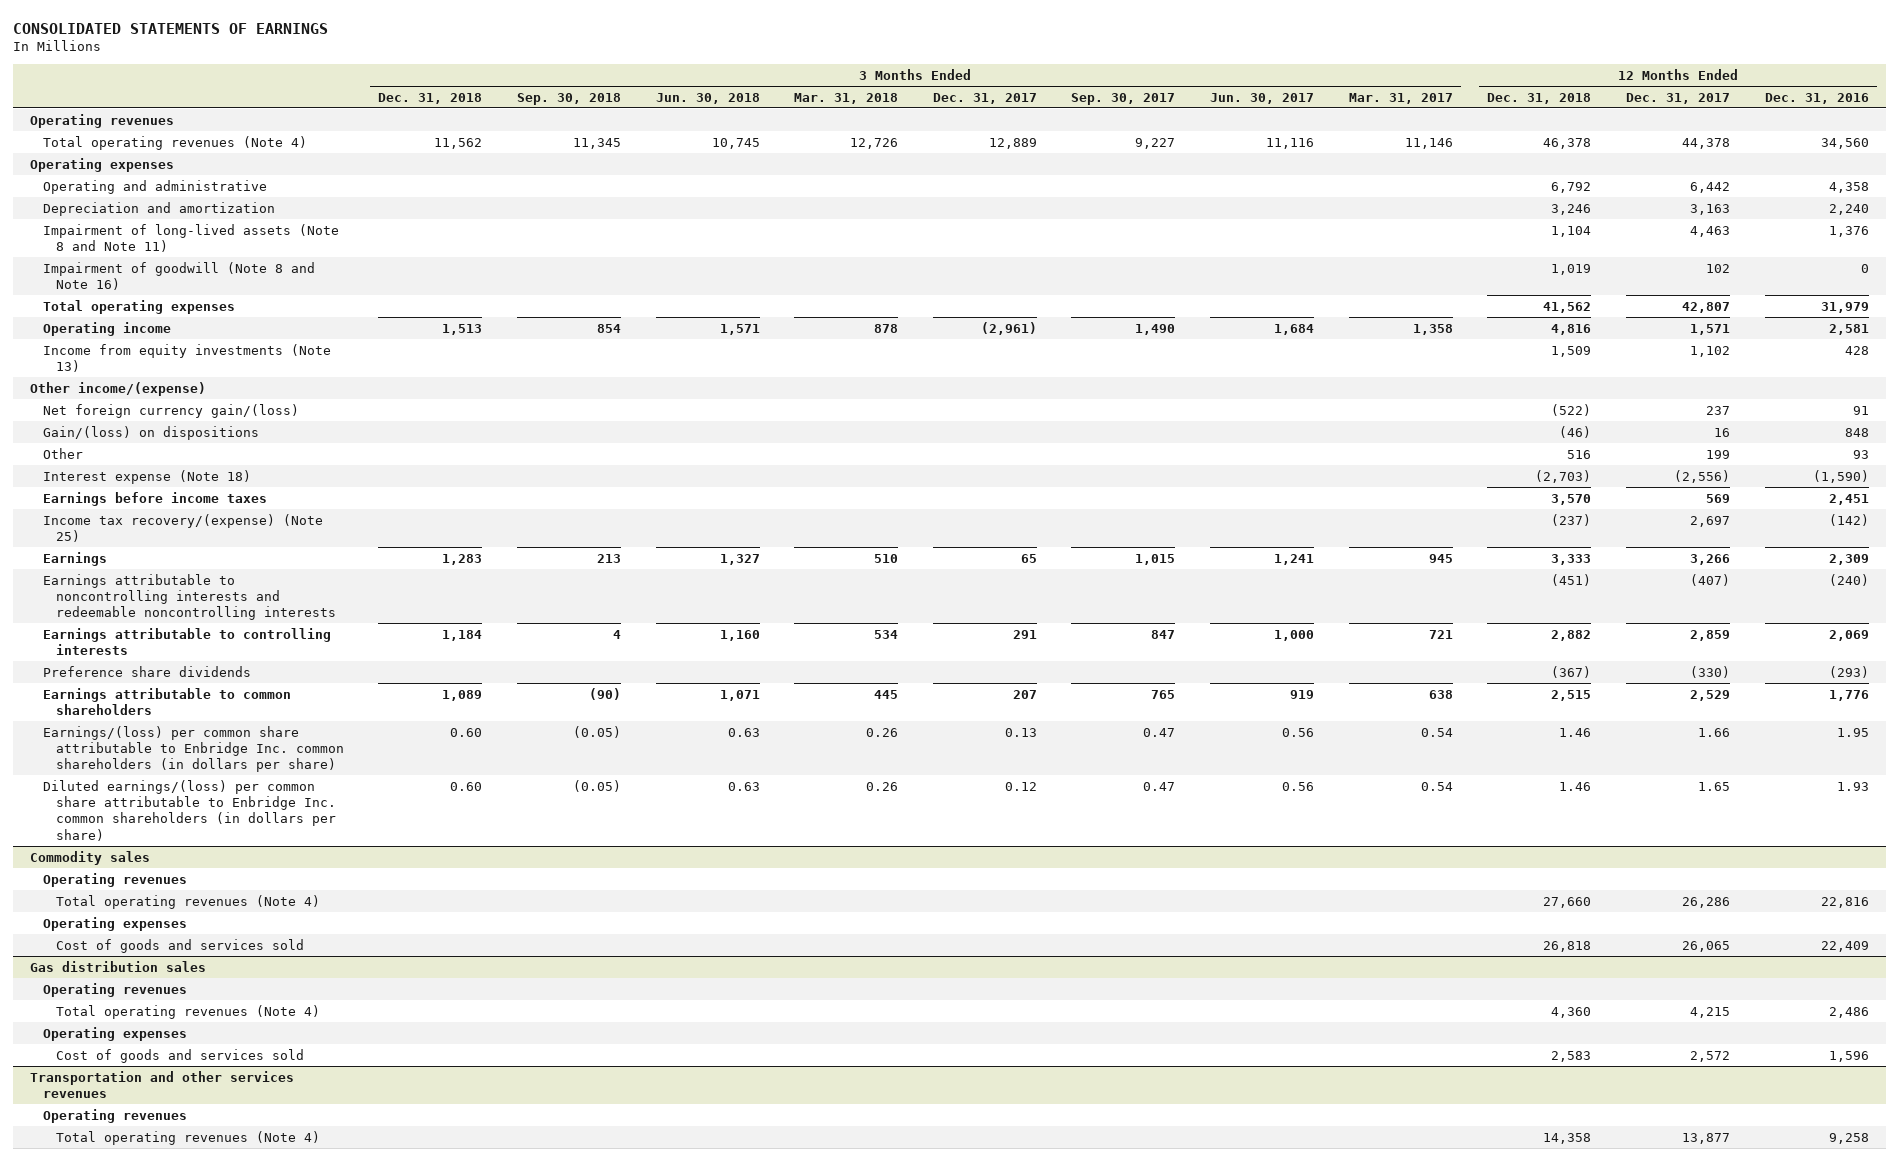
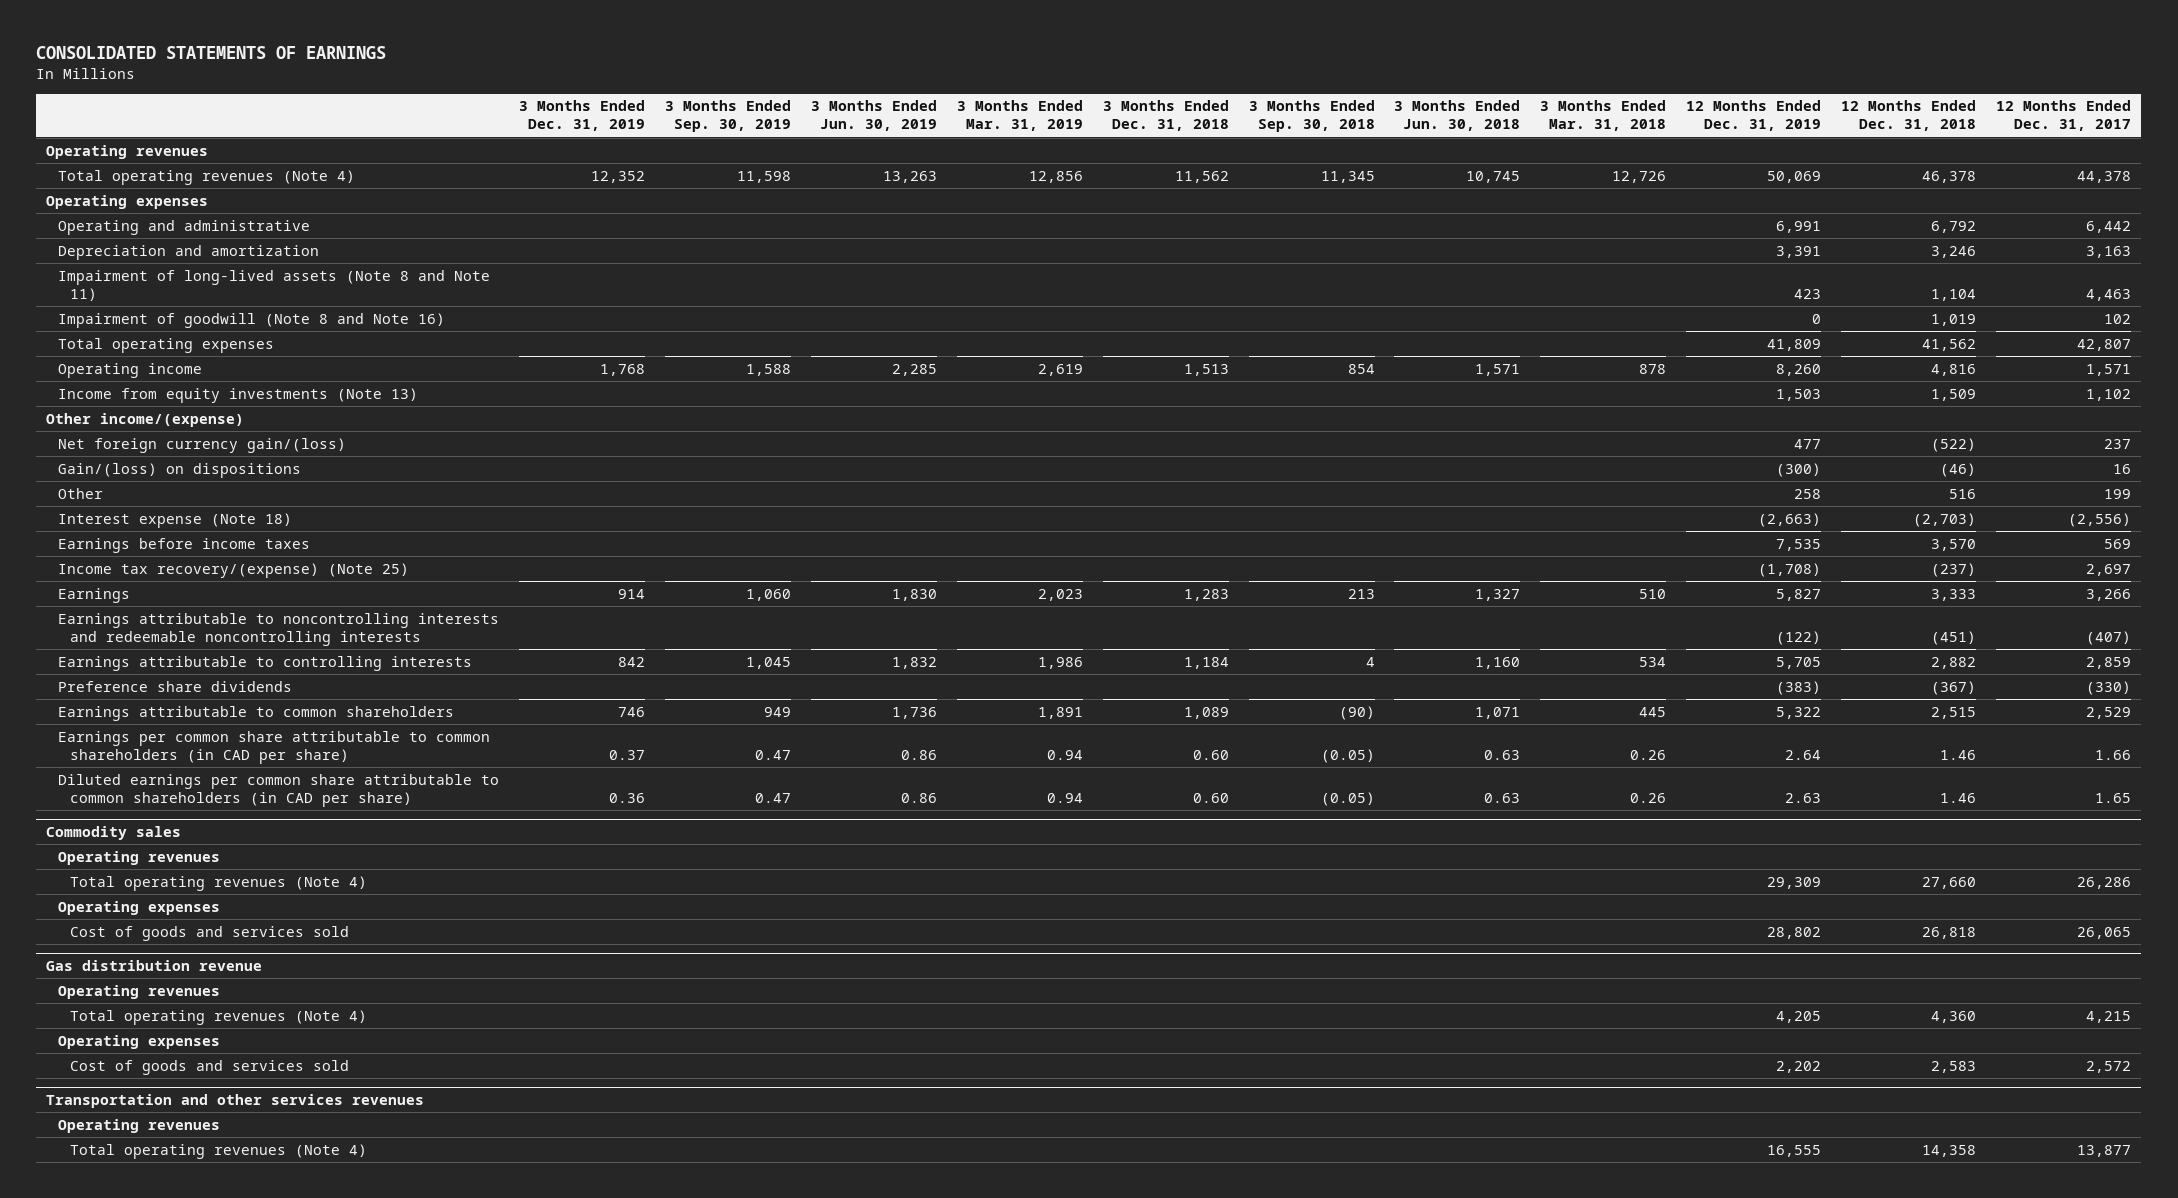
[932,92,1037,104] Dec. 31, 2017 -> none
[1071,92,1176,105] Sep. 30, 2017 -> none
[1210,92,1315,104] Jun. 30, 2017 -> none
[1348,92,1453,104] Mar. 31, 2017 -> none
[1764,92,1869,104] Dec. 31, 2016 -> none
none -> [518,100,645,132] 3 Months Ended Dec. 31, 2019
none -> [664,100,791,133] 3 Months Ended Sep. 30, 2019
none -> [810,100,937,132] 3 Months Ended Jun. 30, 2019
none -> [956,100,1083,132] 3 Months Ended Mar. 31, 2019
none -> [1686,100,1822,132] 12 Months Ended Dec. 31, 2019
[43,725,344,773] Earnings/(loss) per common share attributable to Enbridge Inc. common shareholders (in dollars per share) -> [58,730,491,764] Earnings per common share attributable to common shareholders (in CAD per share)
[43,779,336,841] Diluted earnings/(loss) per common share attributable to Enbridge Inc. common shareholders (in dollars per share) -> [58,773,500,807] Diluted earnings per common share attributable to common shareholders (in CAD per share)
[30,960,207,972] Gas distribution sales -> [46,959,263,971] Gas distribution revenue

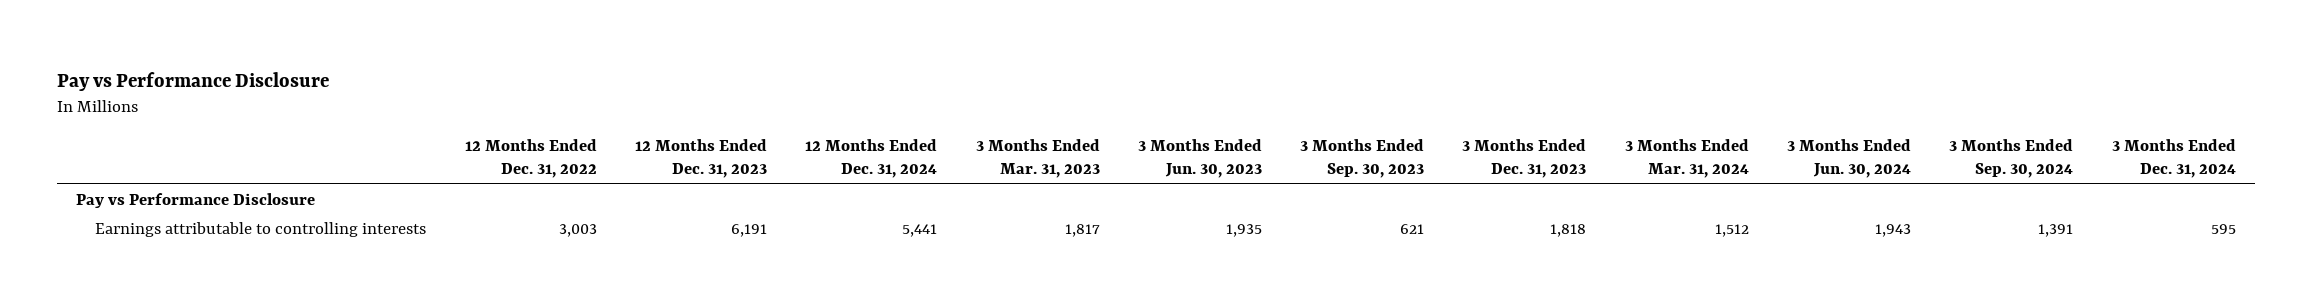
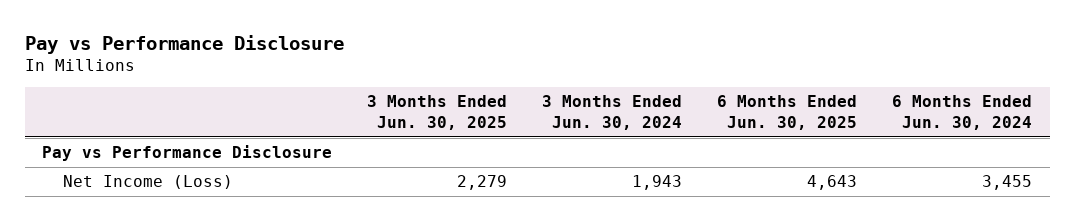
[464,139,597,179] 12 Months Ended Dec. 31, 2022 -> none
[634,139,767,179] 12 Months Ended Dec. 31, 2023 -> none
[805,139,938,179] 12 Months Ended Dec. 31, 2024 -> none
[975,139,1100,179] 3 Months Ended Mar. 31, 2023 -> none
[1137,139,1262,179] 3 Months Ended Jun. 30, 2023 -> none
[1300,139,1425,179] 3 Months Ended Sep. 30, 2023 -> none
[1462,139,1587,179] 3 Months Ended Dec. 31, 2023 -> none
[1624,139,1749,179] 3 Months Ended Mar. 31, 2024 -> none
[1949,139,2074,179] 3 Months Ended Sep. 30, 2024 -> none
[2111,139,2236,179] 3 Months Ended Dec. 31, 2024 -> none
none -> [367,95,508,131] 3 Months Ended Jun. 30, 2025
none -> [717,95,858,131] 6 Months Ended Jun. 30, 2025
none -> [892,95,1033,131] 6 Months Ended Jun. 30, 2024
[95,222,427,238] Earnings attributable to controlling interests -> [63,175,234,190] Net Income (Loss)

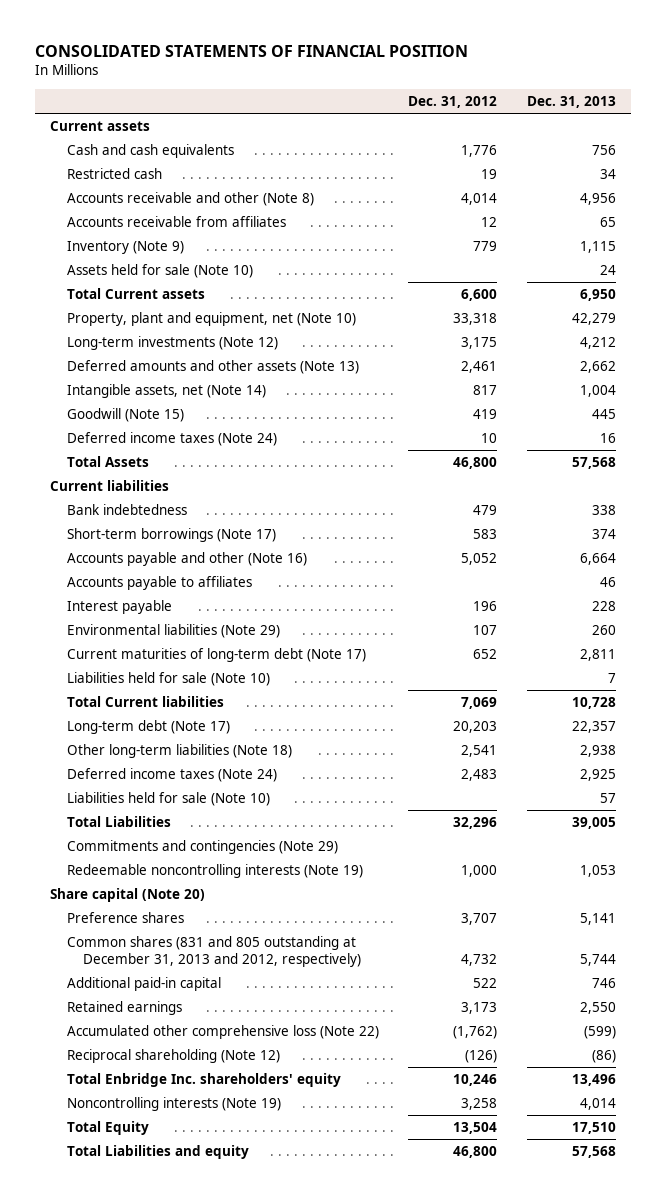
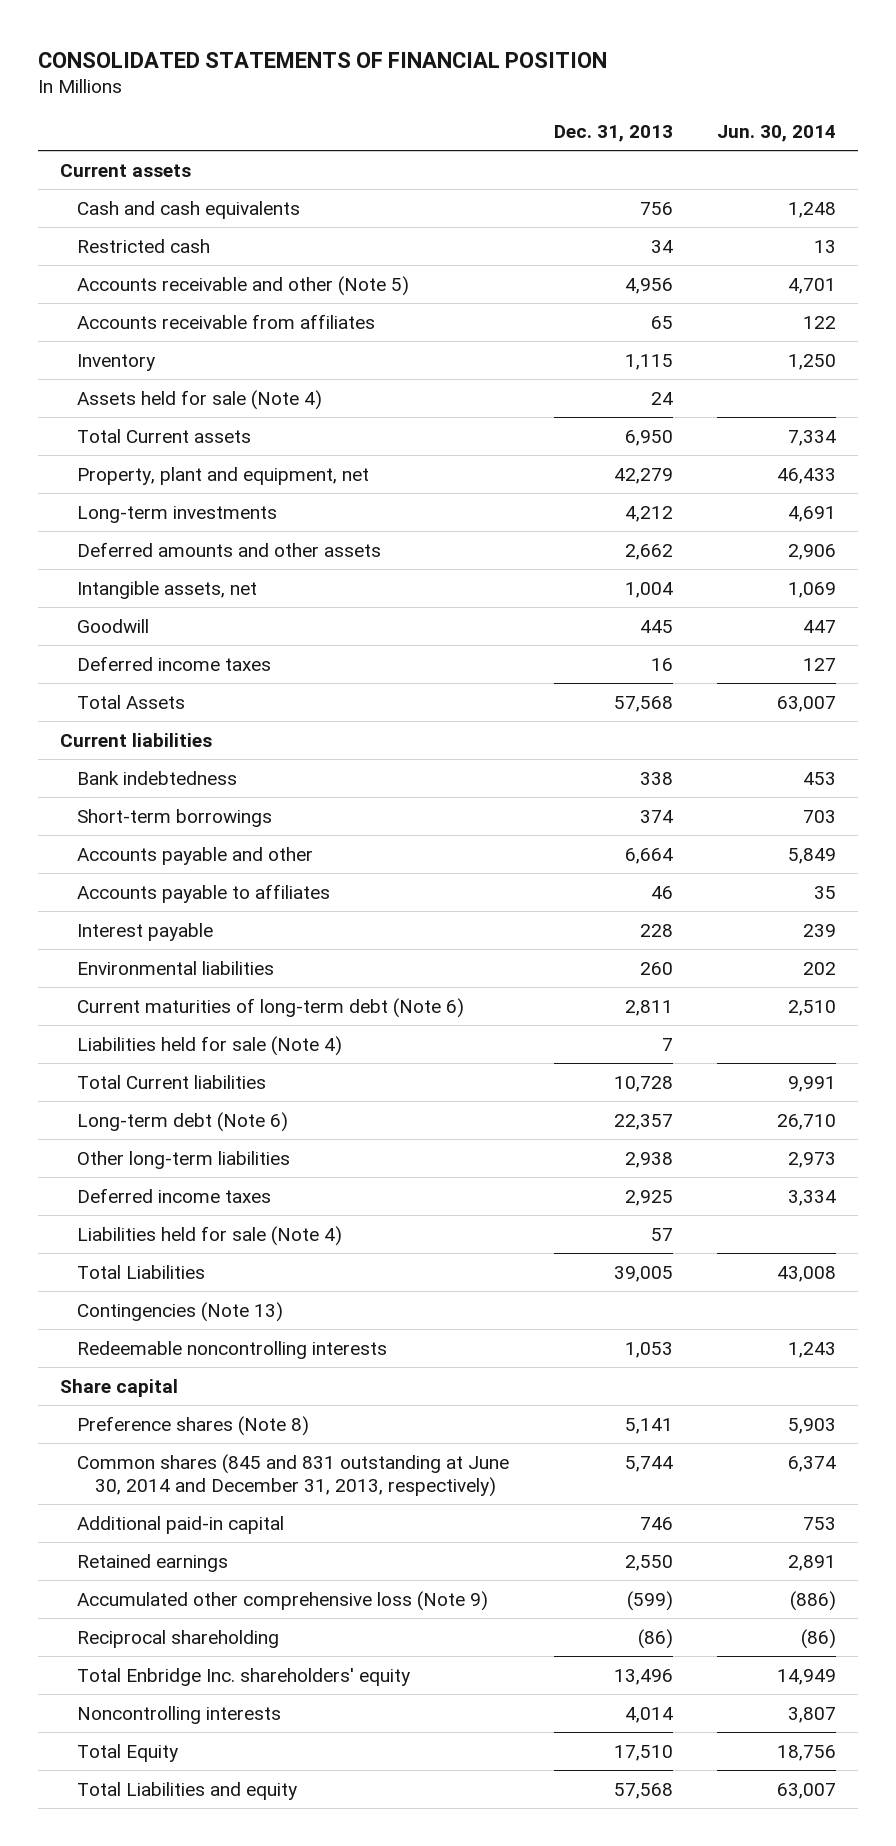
[408,95,498,108] Dec. 31, 2012 -> none
none -> [716,125,836,143] Jun. 30, 2014
[66,192,314,207] Accounts receivable and other (Note 8) -> [77,275,410,296] Accounts receivable and other (Note 5)
[66,241,184,255] Inventory (Note 9) -> [77,353,156,371] Inventory
[66,264,253,279] Assets held for sale (Note 10) -> [77,389,323,410] Assets held for sale (Note 4)
[66,312,356,327] Property, plant and equipment, net (Note 10) -> [77,466,370,485] Property, plant and equipment, net
[66,336,278,351] Long-term investments (Note 12) -> [77,505,278,523] Long-term investments
[66,360,359,375] Deferred amounts and other assets (Note 13) -> [77,541,382,557] Deferred amounts and other assets
[66,384,266,399] Intangible assets, net (Note 14) -> [77,580,258,599] Intangible assets, net
[66,408,184,423] Goodwill (Note 15) -> [77,618,150,633] Goodwill
[66,432,277,447] Deferred income taxes (Note 24) -> [77,655,272,671] Deferred income taxes
[66,528,276,543] Short-term borrowings (Note 17) -> [77,808,273,827] Short-term borrowings
[66,552,307,567] Accounts payable and other (Note 16) -> [77,846,314,865] Accounts payable and other
[66,624,280,639] Environmental liabilities (Note 29) -> [77,960,275,975] Environmental liabilities
[66,648,366,663] Current maturities of long-term debt (Note 17) -> [77,997,465,1018] Current maturities of long-term debt (Note 6)
[66,672,270,687] Liabilities held for sale (Note 10) -> [77,1035,343,1056] Liabilities held for sale (Note 4)
[66,720,230,735] Long-term debt (Note 17) -> [77,1111,289,1132] Long-term debt (Note 6)
[66,744,292,759] Other long-term liabilities (Note 18) -> [77,1150,291,1169] Other long-term liabilities
[66,768,277,783] Deferred income taxes (Note 24) -> [77,1187,272,1203] Deferred income taxes
[66,792,270,807] Liabilities held for sale (Note 10) -> [77,1225,343,1246] Liabilities held for sale (Note 4)
[66,840,338,855] Commitments and contingencies (Note 29) -> [77,1301,284,1322] Contingencies (Note 13)
[66,864,363,879] Redeemable noncontrolling interests (Note 19) -> [77,1340,388,1359] Redeemable noncontrolling interests
[50,888,206,903] Share capital (Note 20) -> [60,1378,179,1397] Share capital
[66,912,184,924] Preference shares -> [77,1415,310,1436] Preference shares (Note 8)
[66,936,362,967] Common shares (831 and 805 outstanding at December 31, 2013 and 2012, respectively) -> [77,1453,510,1498] Common shares (845 and 831 outstanding at June 30, 2014 and December 31, 2013, respectively)
[66,1025,379,1040] Accumulated other comprehensive loss (Note 22) -> [77,1590,489,1611] Accumulated other comprehensive loss (Note 9)
[66,1049,280,1064] Reciprocal shareholding (Note 12) -> [77,1629,280,1648] Reciprocal shareholding
[66,1097,281,1112] Noncontrolling interests (Note 19) -> [77,1705,282,1724] Noncontrolling interests

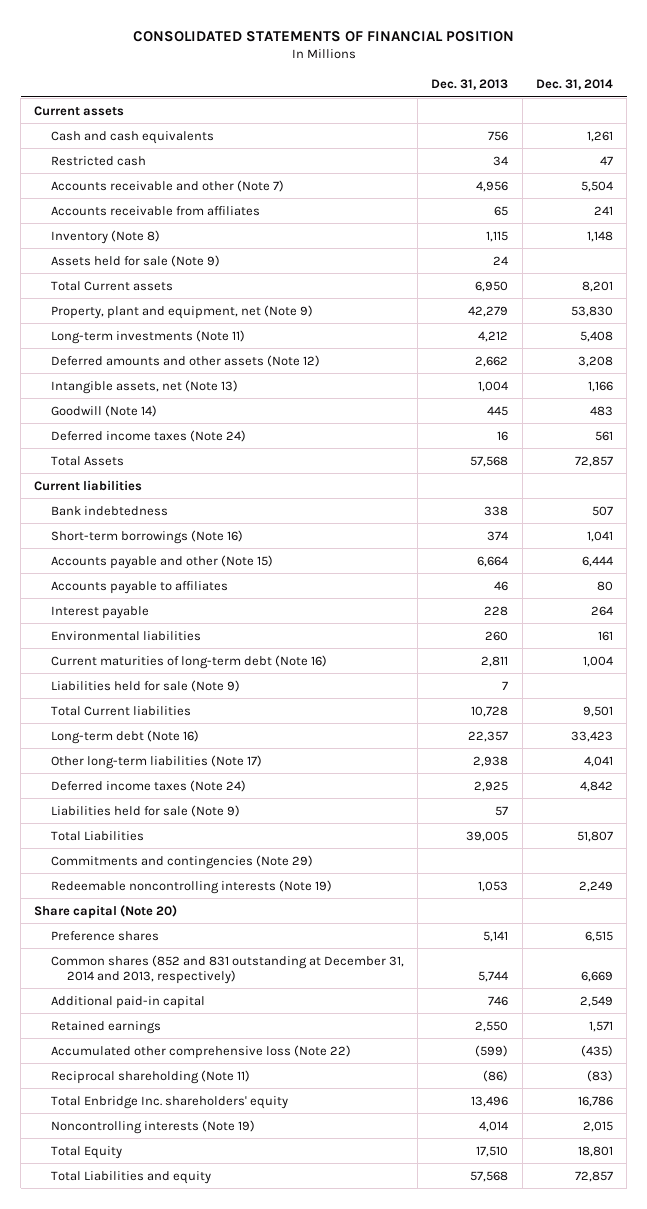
[716,125,836,143] Jun. 30, 2014 -> none
none -> [535,79,613,91] Dec. 31, 2014
[77,275,410,296] Accounts receivable and other (Note 5) -> [50,179,284,192] Accounts receivable and other (Note 7)
[77,353,156,371] Inventory -> [50,229,160,244] Inventory (Note 8)
[77,389,323,410] Assets held for sale (Note 4) -> [50,254,220,267] Assets held for sale (Note 9)
[77,466,370,485] Property, plant and equipment, net -> [50,304,313,319] Property, plant and equipment, net (Note 9)
[77,505,278,523] Long-term investments -> [50,329,245,344] Long-term investments (Note 11)
[77,541,382,557] Deferred amounts and other assets -> [50,354,320,367] Deferred amounts and other assets (Note 12)
[77,580,258,599] Intangible assets, net -> [50,379,238,394] Intangible assets, net (Note 13)
[77,618,150,633] Goodwill -> [50,404,157,417] Goodwill (Note 14)
[77,655,272,671] Deferred income taxes -> [50,429,246,442] Deferred income taxes (Note 24)
[77,808,273,827] Short-term borrowings -> [50,529,243,544] Short-term borrowings (Note 16)
[77,846,314,865] Accounts payable and other -> [50,554,273,569] Accounts payable and other (Note 15)
[77,997,465,1018] Current maturities of long-term debt (Note 6) -> [50,654,327,669] Current maturities of long-term debt (Note 16)
[77,1035,343,1056] Liabilities held for sale (Note 4) -> [50,679,240,692] Liabilities held for sale (Note 9)
[77,1111,289,1132] Long-term debt (Note 6) -> [50,729,199,744] Long-term debt (Note 16)
[77,1150,291,1169] Other long-term liabilities -> [50,754,262,769] Other long-term liabilities (Note 17)
[77,1187,272,1203] Deferred income taxes -> [50,779,246,792] Deferred income taxes (Note 24)
[77,1225,343,1246] Liabilities held for sale (Note 4) -> [50,804,240,817] Liabilities held for sale (Note 9)
[77,1301,284,1322] Contingencies (Note 13) -> [50,854,313,869] Commitments and contingencies (Note 29)
[77,1340,388,1359] Redeemable noncontrolling interests -> [50,879,332,894] Redeemable noncontrolling interests (Note 19)
[60,1378,179,1397] Share capital -> [34,904,178,919] Share capital (Note 20)
[77,1415,310,1436] Preference shares (Note 8) -> [50,930,159,941] Preference shares
[77,1453,510,1498] Common shares (845 and 831 outstanding at June 30, 2014 and December 31, 2013, respectively) -> [50,954,404,984] Common shares (852 and 831 outstanding at December 31, 2014 and 2013, respectively)
[77,1590,489,1611] Accumulated other comprehensive loss (Note 9) -> [50,1044,351,1059] Accumulated other comprehensive loss (Note 22)
[77,1629,280,1648] Reciprocal shareholding -> [50,1069,250,1084] Reciprocal shareholding (Note 11)
[77,1705,282,1724] Noncontrolling interests -> [50,1119,255,1134] Noncontrolling interests (Note 19)

